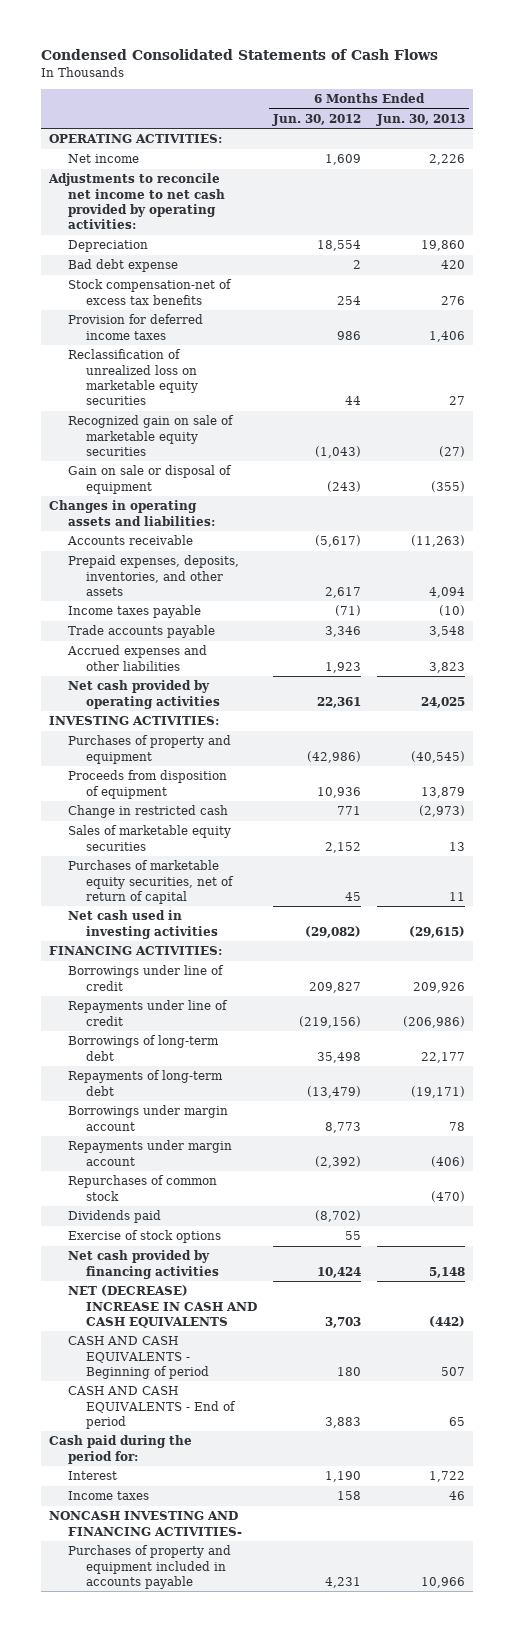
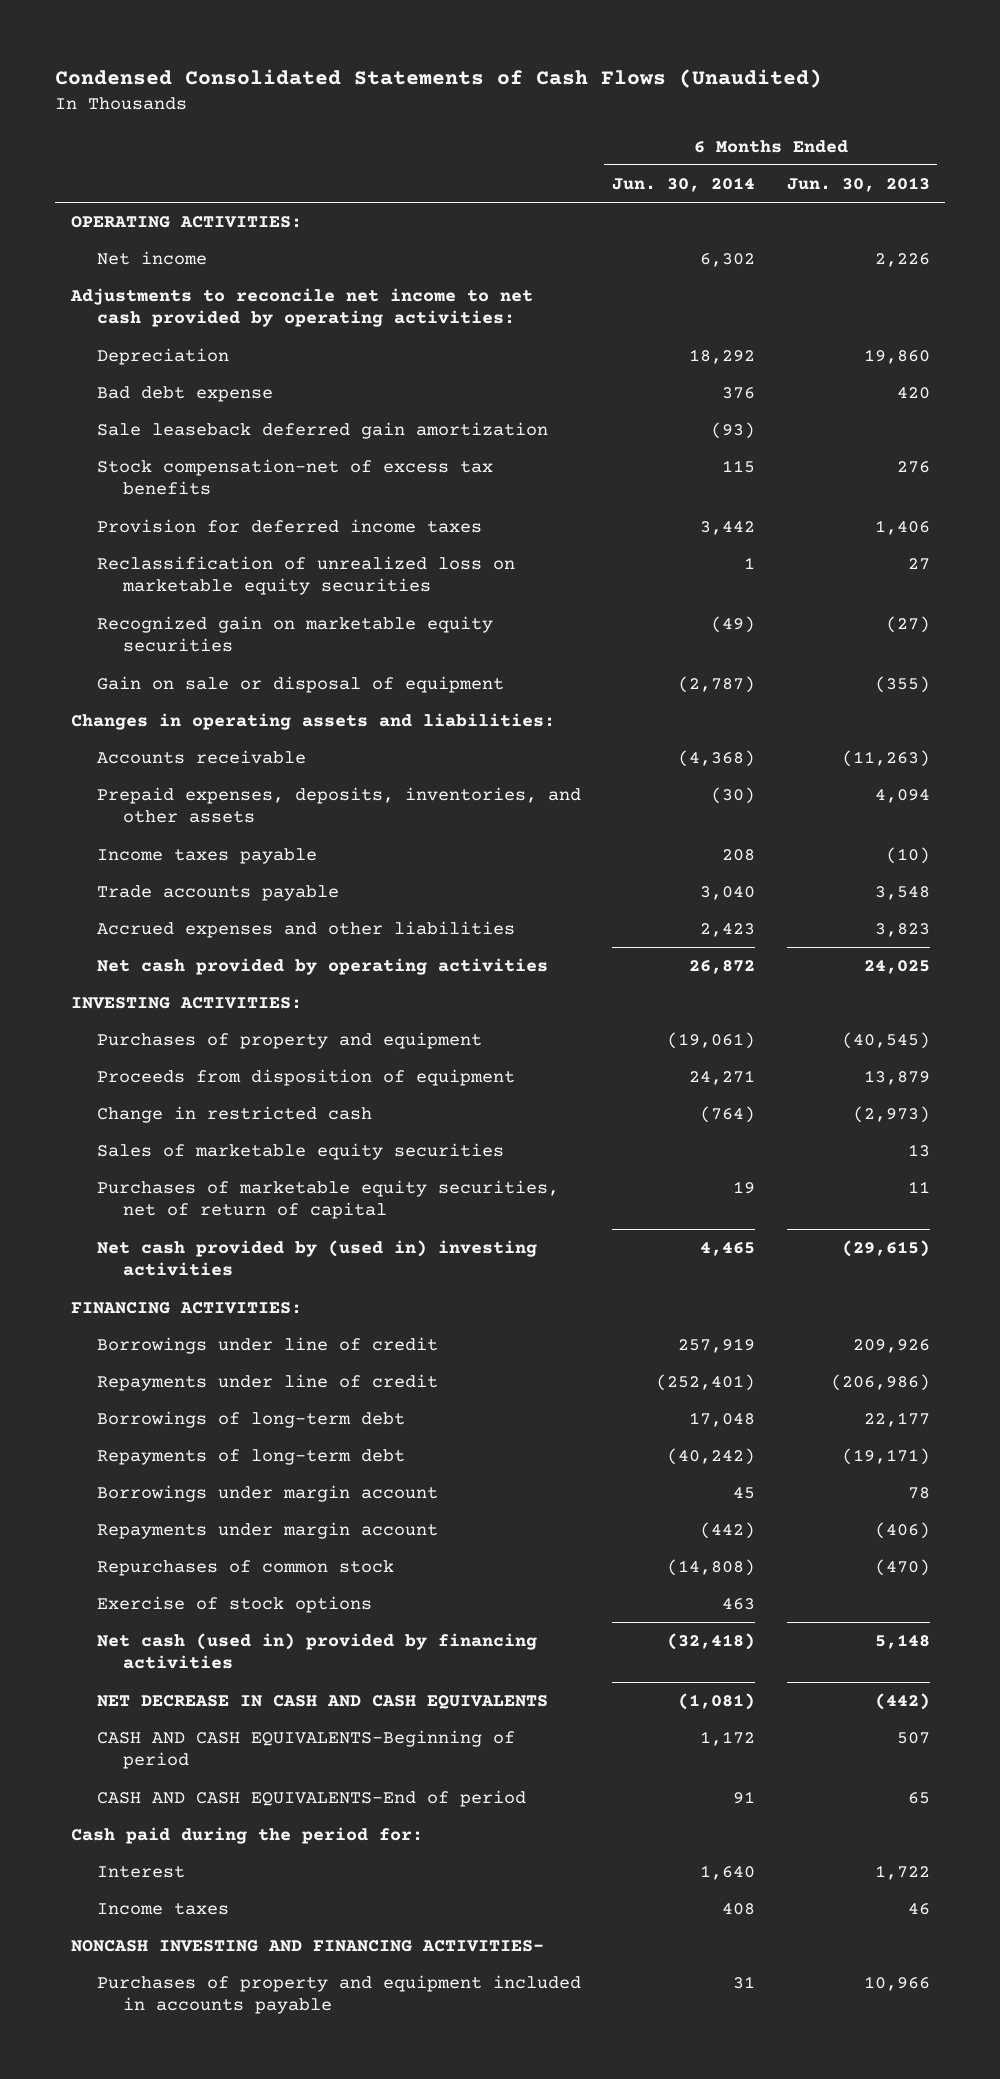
[41,49,439,61] Condensed Consolidated Statements of Cash Flows -> [54,68,822,88] Condensed Consolidated Statements of Cash Flows (Unaudited)
[271,113,361,126] Jun. 30, 2012 -> none
none -> [612,176,756,192] Jun. 30, 2014
none -> [96,422,548,440] Sale leaseback deferred gain amortization
[67,415,234,456] Recognized gain on sale of marketable equity securities -> [96,616,493,653] Recognized gain on marketable equity securities
[67,910,218,939] Net cash used in investing activities -> [96,1240,537,1277] Net cash provided by (used in) investing activities
[67,1210,161,1224] Dividends paid -> none
[67,1250,219,1279] Net cash provided by financing activities -> [96,1633,537,1670] Net cash (used in) provided by financing activities
[67,1285,257,1328] NET (DECREASE) INCREASE IN CASH AND CASH EQUIVALENTS -> [96,1695,548,1710] NET DECREASE IN CASH AND CASH EQUIVALENTS
[67,1336,209,1379] CASH AND CASH EQUIVALENTS - Beginning of period -> [96,1730,515,1770] CASH AND CASH EQUIVALENTS-Beginning of period
[67,1386,236,1429] CASH AND CASH EQUIVALENTS - End of period -> [96,1790,526,1808] CASH AND CASH EQUIVALENTS-End of period

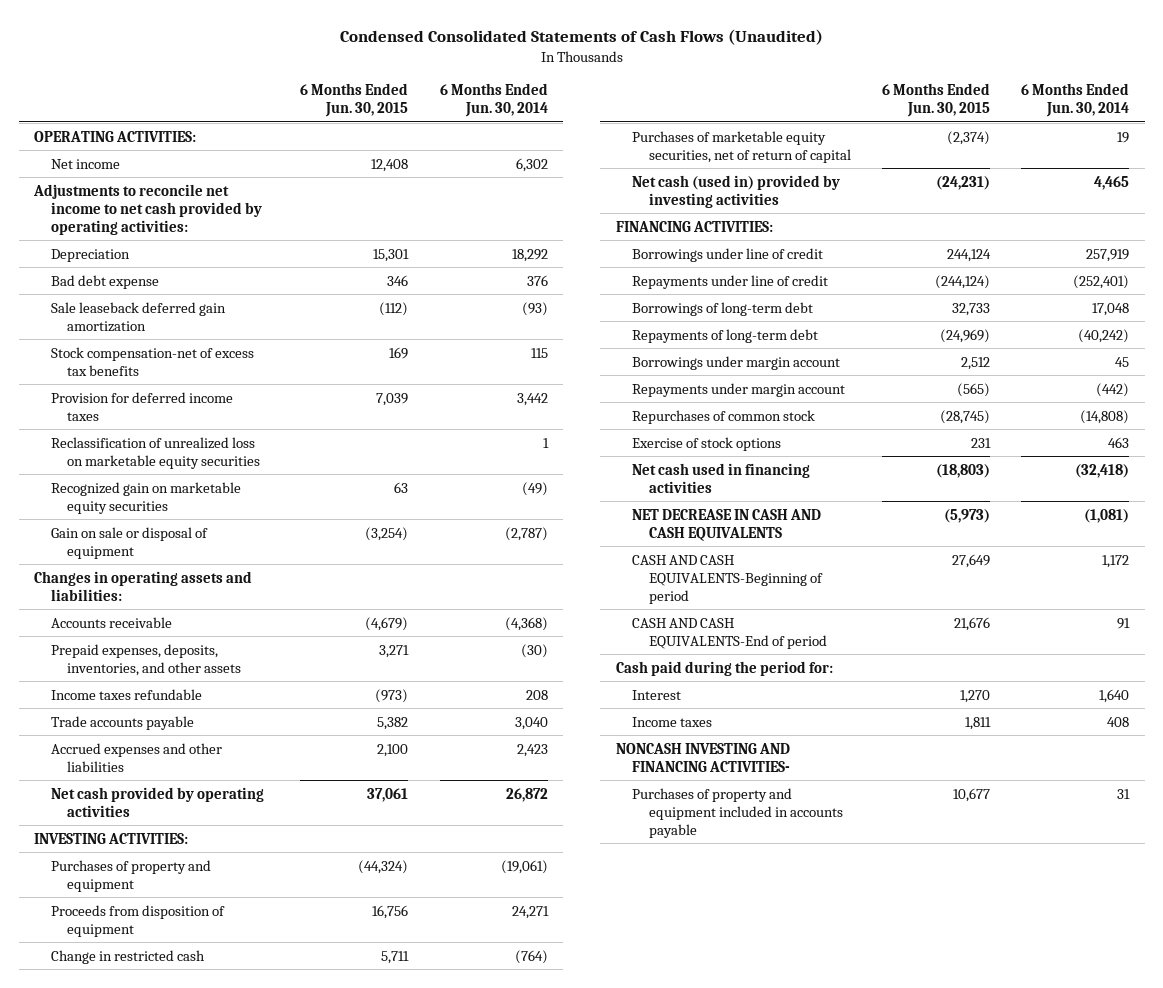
[786,176,930,192] Jun. 30, 2013 -> none
none -> [300,83,409,118] 6 Months Ended Jun. 30, 2015
[96,848,317,865] Income taxes payable -> [50,688,202,700] Income taxes refundable
[96,1143,504,1161] Sales of marketable equity securities -> none
[96,1240,537,1277] Net cash provided by (used in) investing activities -> [632,174,841,208] Net cash (used in) provided by investing activities
[96,1633,537,1670] Net cash (used in) provided by financing activities -> [632,462,811,493] Net cash used in financing activities

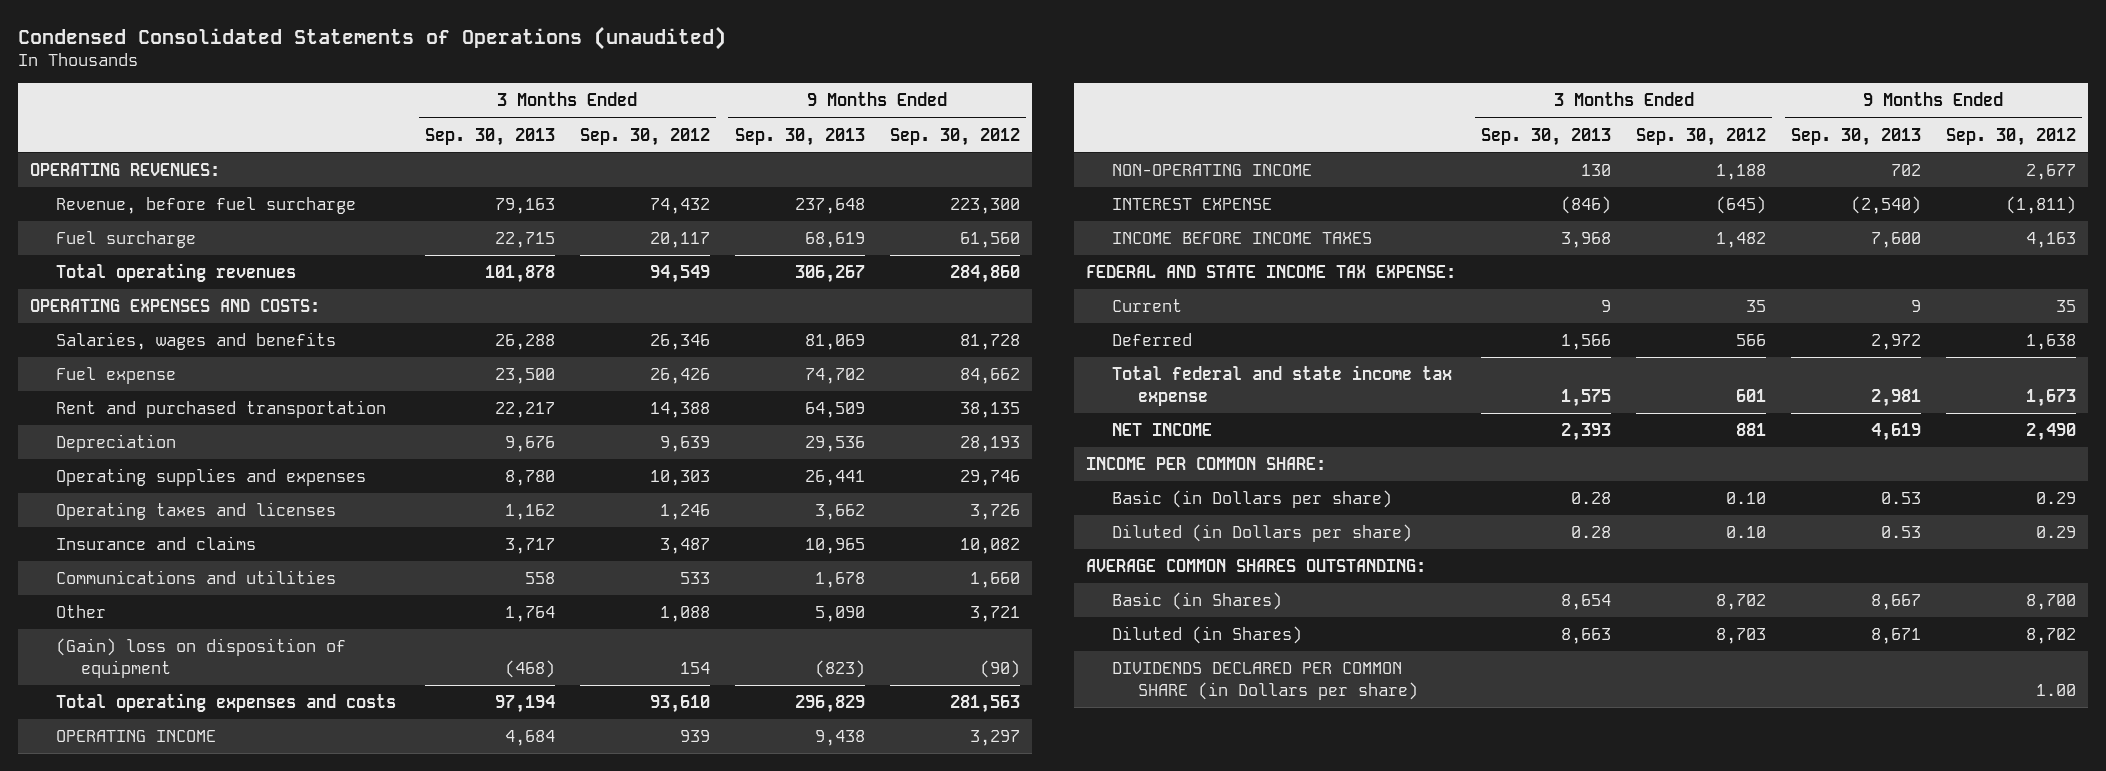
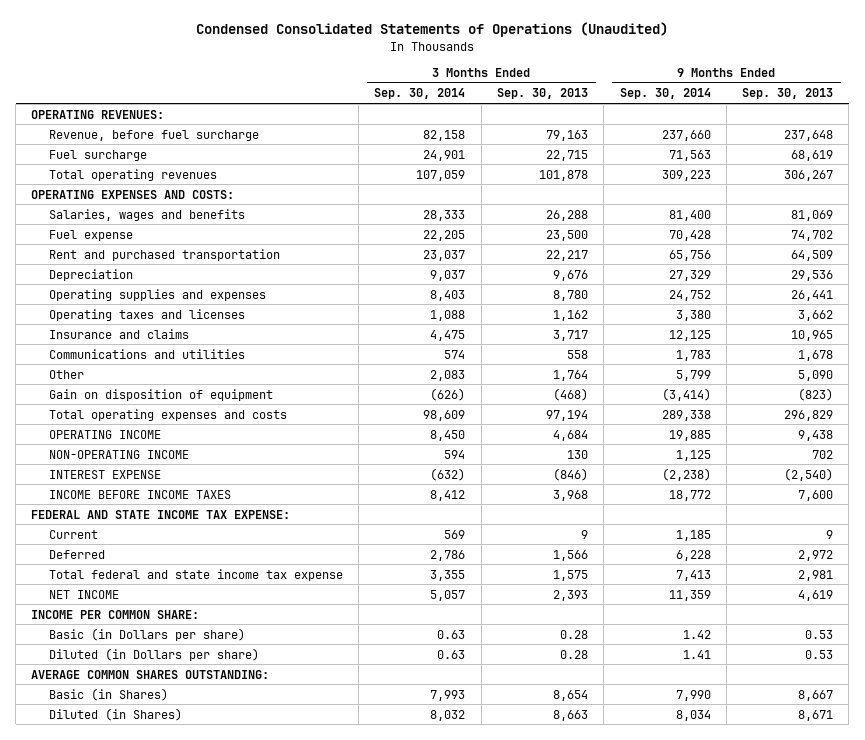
[17,25,726,50] Condensed Consolidated Statements of Operations (unaudited) -> [196,22,669,38] Condensed Consolidated Statements of Operations (Unaudited)
[579,127,710,146] Sep. 30, 2012 -> none
[889,127,1020,146] Sep. 30, 2012 -> none
none -> [374,88,466,100] Sep. 30, 2014
none -> [619,88,711,100] Sep. 30, 2014
[55,638,346,678] (Gain) loss on disposition of equipment -> [48,388,273,401] Gain on disposition of equipment
[1111,662,1418,700] DIVIDENDS DECLARED PER COMMON SHARE (in Dollars per share) -> none

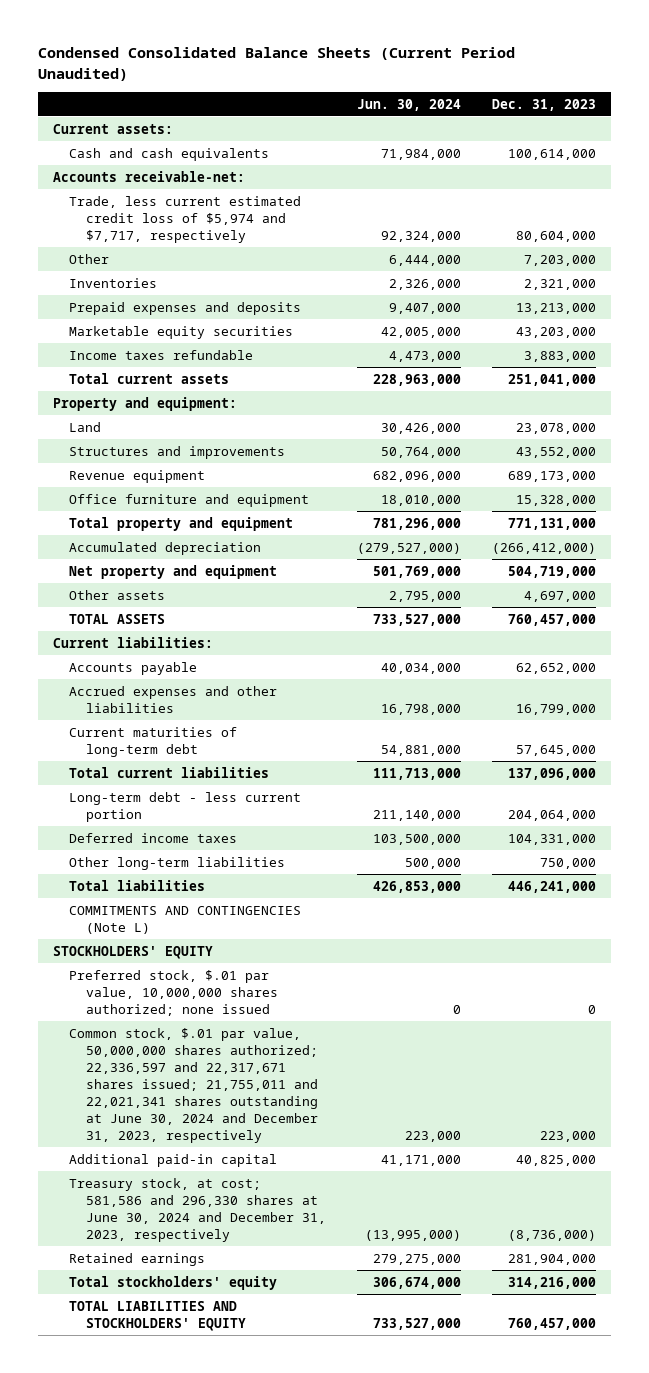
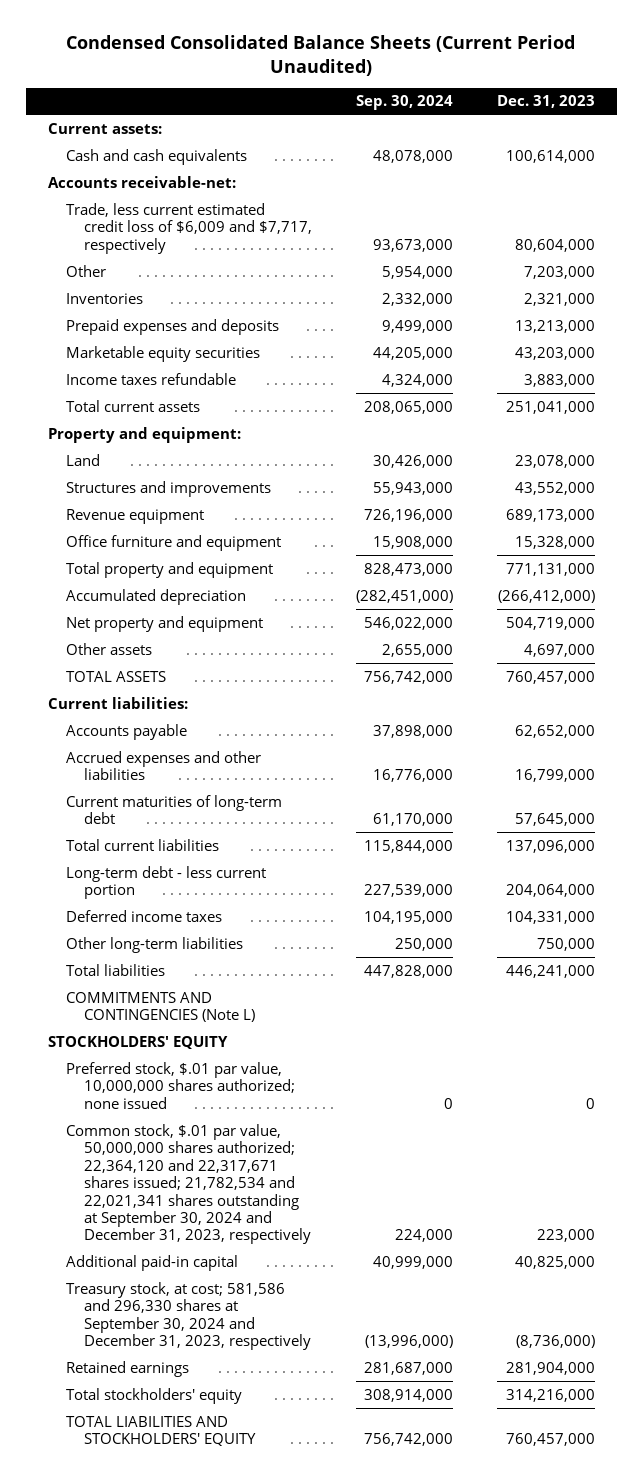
[356,98,461,111] Jun. 30, 2024 -> none
none -> [355,95,453,111] Sep. 30, 2024
[69,195,302,243] Trade, less current estimated credit loss of $5,974 and $7,717, respectively -> [65,202,312,254] Trade, less current estimated credit loss of $6,009 and $7,717, respectively
[69,1027,318,1143] Common stock, $.01 par value, 50,000,000 shares authorized; 22,336,597 and 22,317,671 shares issued; 21,755,011 and 22,021,341 shares outstanding at June 30, 2024 and December 31, 2023, respectively -> [65,1123,311,1245] Common stock, $.01 par value, 50,000,000 shares authorized; 22,364,120 and 22,317,671 shares issued; 21,782,534 and 22,021,341 shares outstanding at September 30, 2024 and December 31, 2023, respectively
[69,1177,326,1242] Treasury stock, at cost; 581,586 and 296,330 shares at June 30, 2024 and December 31, 2023, respectively -> [65,1281,311,1351] Treasury stock, at cost; 581,586 and 296,330 shares at September 30, 2024 and December 31, 2023, respectively

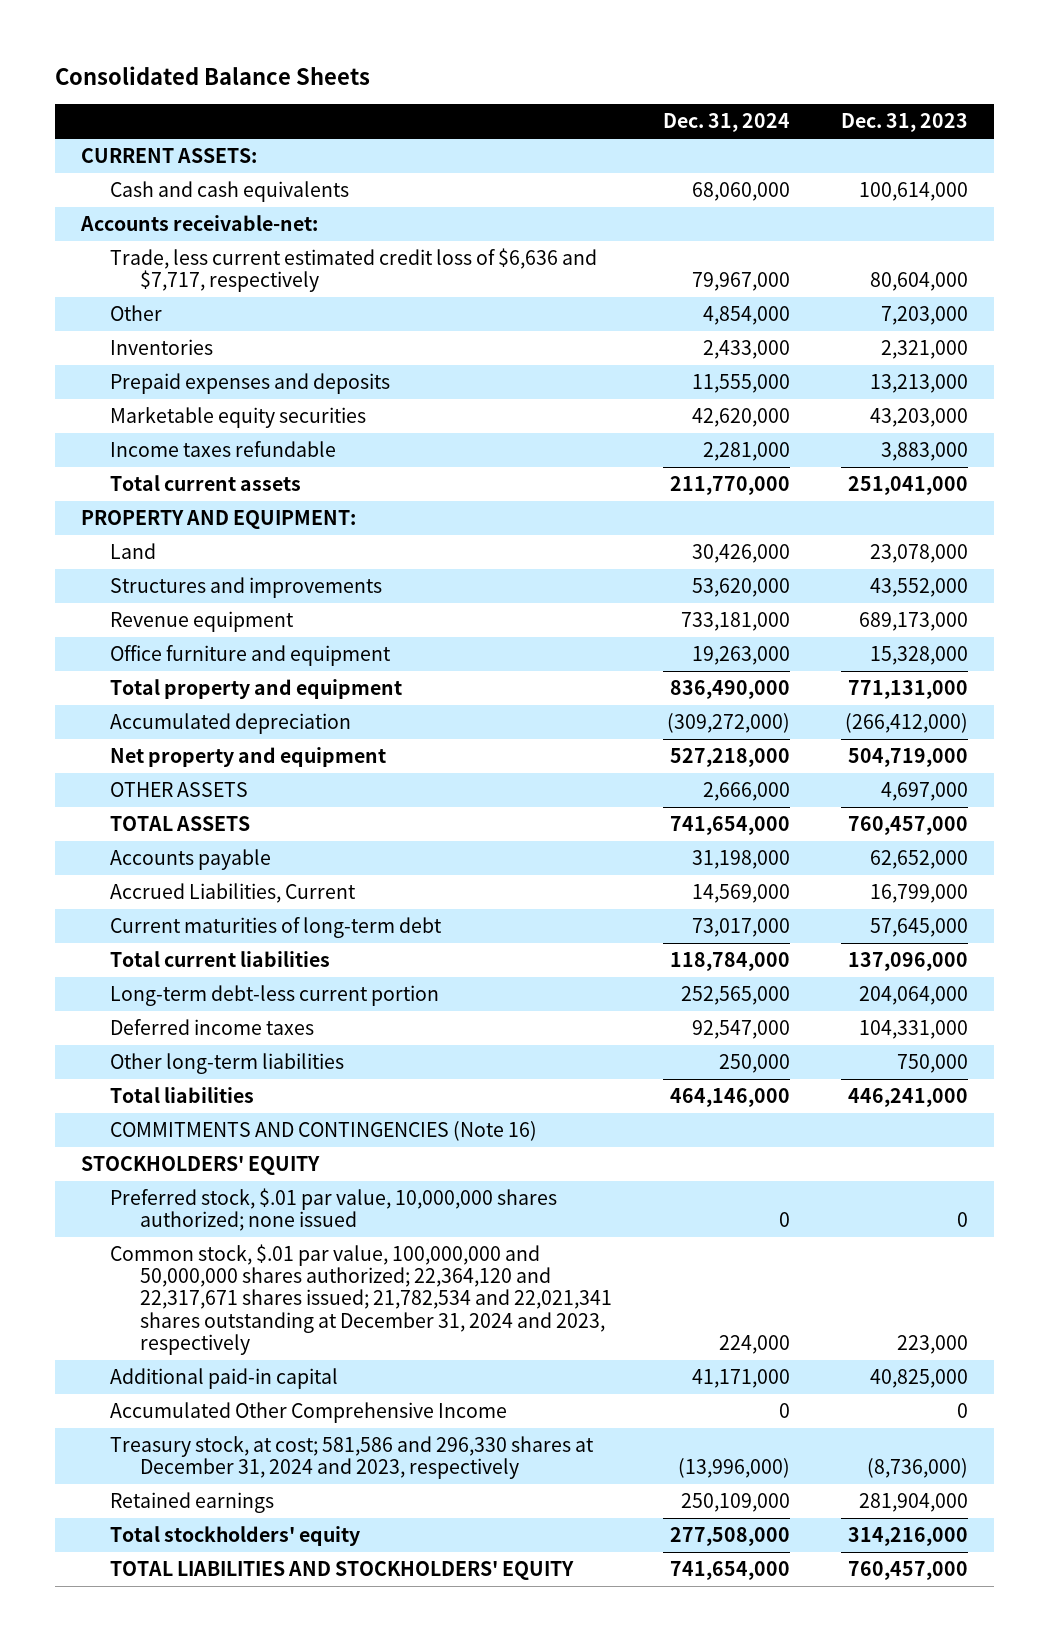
[66,35,576,76] Condensed Consolidated Balance Sheets (Current Period Unaudited) -> [55,66,371,86] Consolidated Balance Sheets
[355,95,453,111] Sep. 30, 2024 -> none
none -> [663,113,791,133] Dec. 31, 2024
[47,122,162,134] Current assets: -> [80,147,257,163] CURRENT ASSETS:
[65,202,312,254] Trade, less current estimated credit loss of $6,009 and $7,717, respectively -> [110,247,598,293] Trade, less current estimated credit loss of $6,636 and $7,717, respectively
[47,426,241,443] Property and equipment: -> [80,509,356,529] PROPERTY AND EQUIPMENT:
[65,642,152,655] Other assets -> [110,781,249,797] OTHER ASSETS
[47,696,188,709] Current liabilities: -> none
[65,750,261,781] Accrued expenses and other liabilities -> [110,882,357,903] Accrued Liabilities, Current
[65,865,266,900] Long-term debt - less current portion -> [110,984,440,1006] Long-term debt-less current portion
[65,991,255,1023] COMMITMENTS AND CONTINGENCIES (Note L) -> [110,1120,538,1141] COMMITMENTS AND CONTINGENCIES (Note 16)
[65,1123,311,1245] Common stock, $.01 par value, 50,000,000 shares authorized; 22,364,120 and 22,317,671 shares issued; 21,782,534 and 22,021,341 shares outstanding at September 30, 2024 and December 31, 2023, respectively -> [110,1243,612,1355] Common stock, $.01 par value, 100,000,000 and 50,000,000 shares authorized; 22,364,120 and 22,317,671 shares issued; 21,782,534 and 22,021,341 shares outstanding at December 31, 2024 and 2023, respectively
none -> [110,1401,508,1423] Accumulated Other Comprehensive Income
[65,1281,311,1351] Treasury stock, at cost; 581,586 and 296,330 shares at September 30, 2024 and December 31, 2023, respectively -> [110,1435,595,1480] Treasury stock, at cost; 581,586 and 296,330 shares at December 31, 2024 and 2023, respectively

